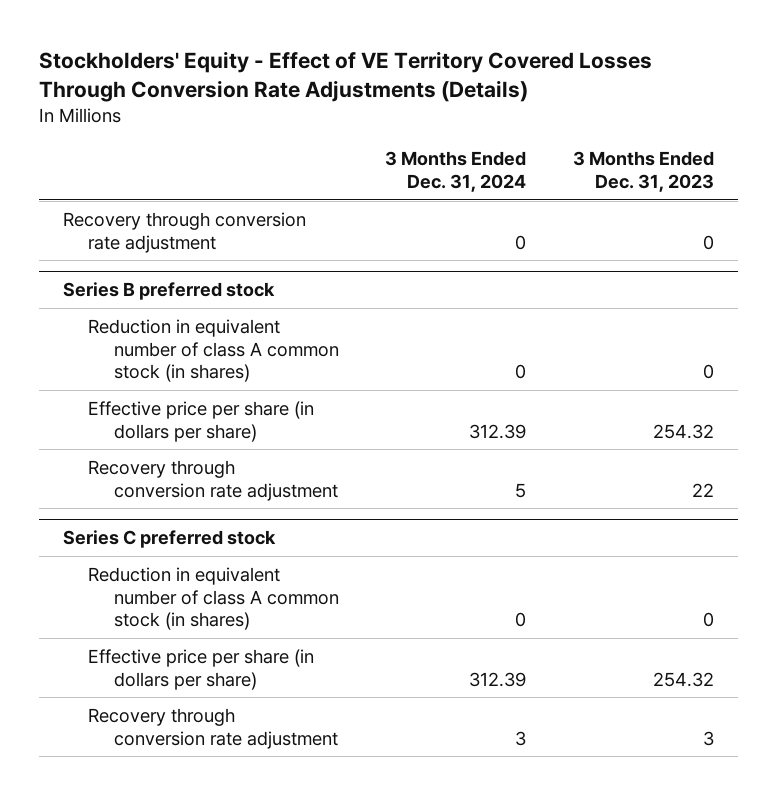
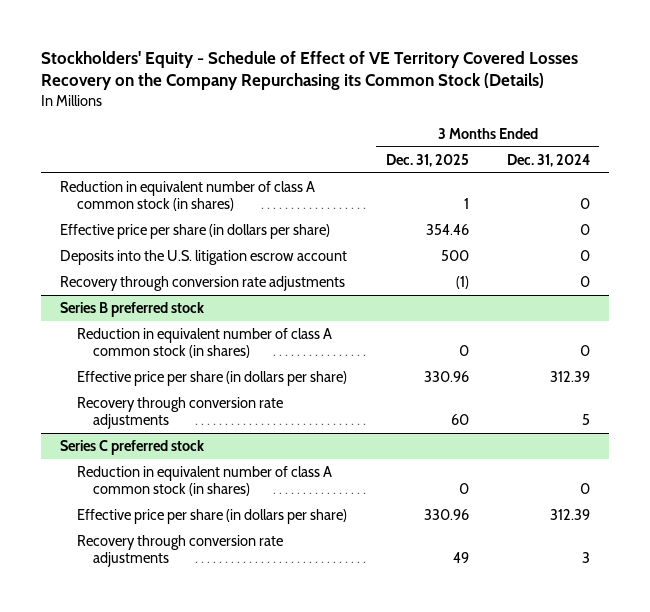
[39,51,653,103] Stockholders' Equity - Effect of VE Territory Covered Losses Through Conversion Rate Adjustments (Details) -> [41,50,579,91] Stockholders' Equity - Schedule of Effect of VE Territory Covered Losses Recovery on the Company Repurchasing its Common Stock (Details)
[573,151,715,193] 3 Months Ended Dec. 31, 2023 -> none
none -> [385,153,469,167] Dec. 31, 2025
none -> [60,181,316,212] Reduction in equivalent number of class A common stock (in shares)
none -> [60,224,331,240] Effective price per share (in dollars per share)
none -> [60,250,348,266] Deposits into the U.S. litigation escrow account
[62,211,306,253] Recovery through conversion rate adjustment -> [60,276,346,292] Recovery through conversion rate adjustments
[88,459,338,501] Recovery through conversion rate adjustment -> [76,397,283,430] Recovery through conversion rate adjustments
[88,707,338,749] Recovery through conversion rate adjustment -> [76,535,283,568] Recovery through conversion rate adjustments

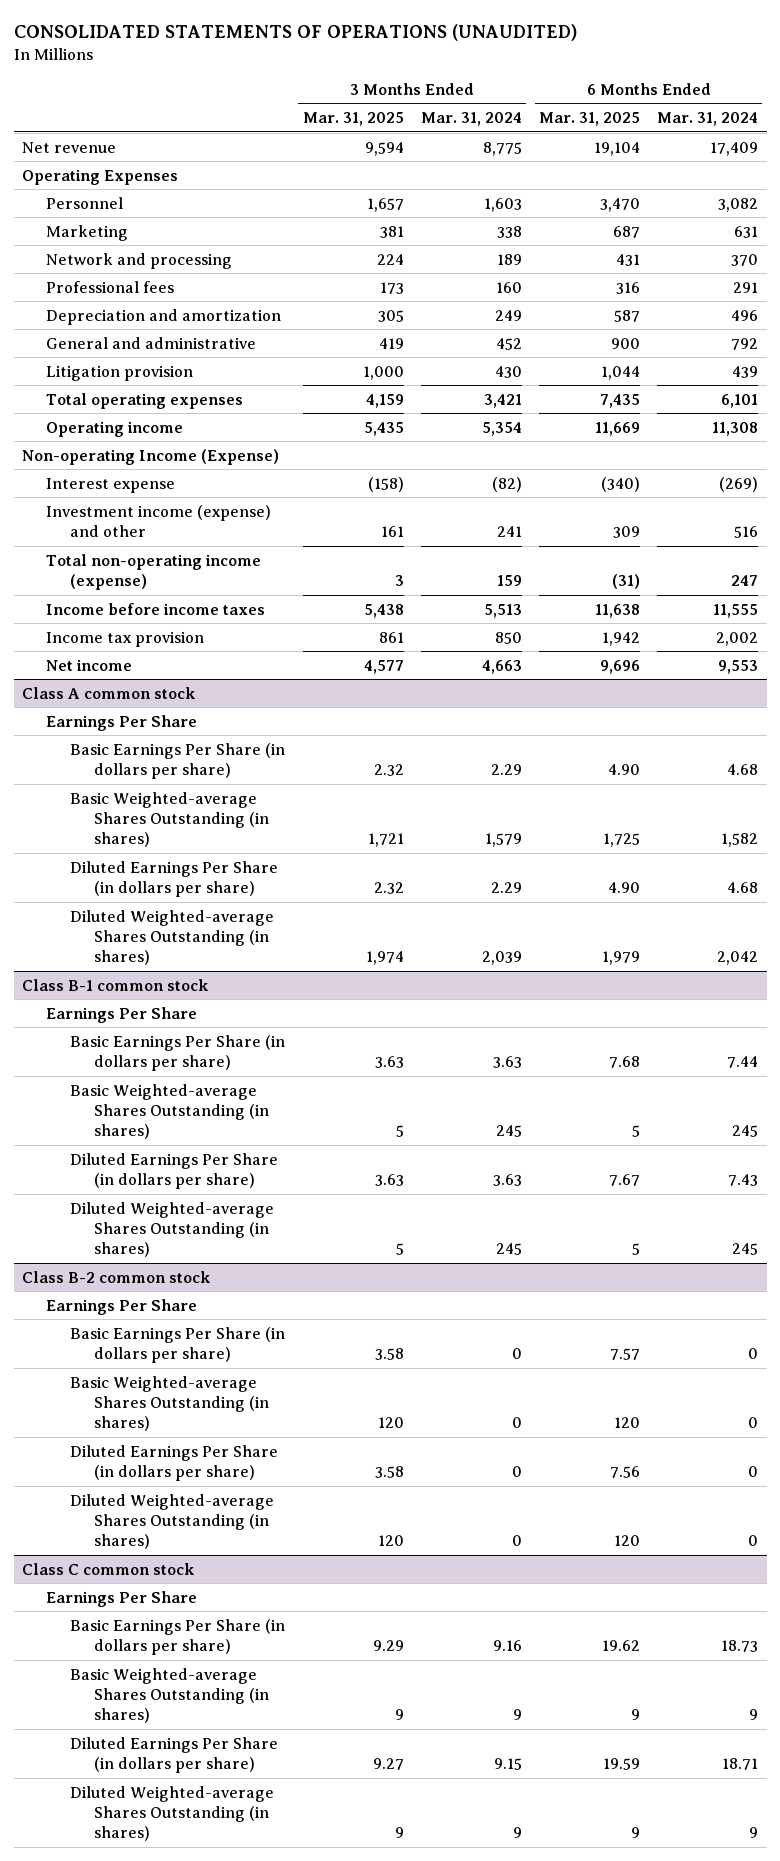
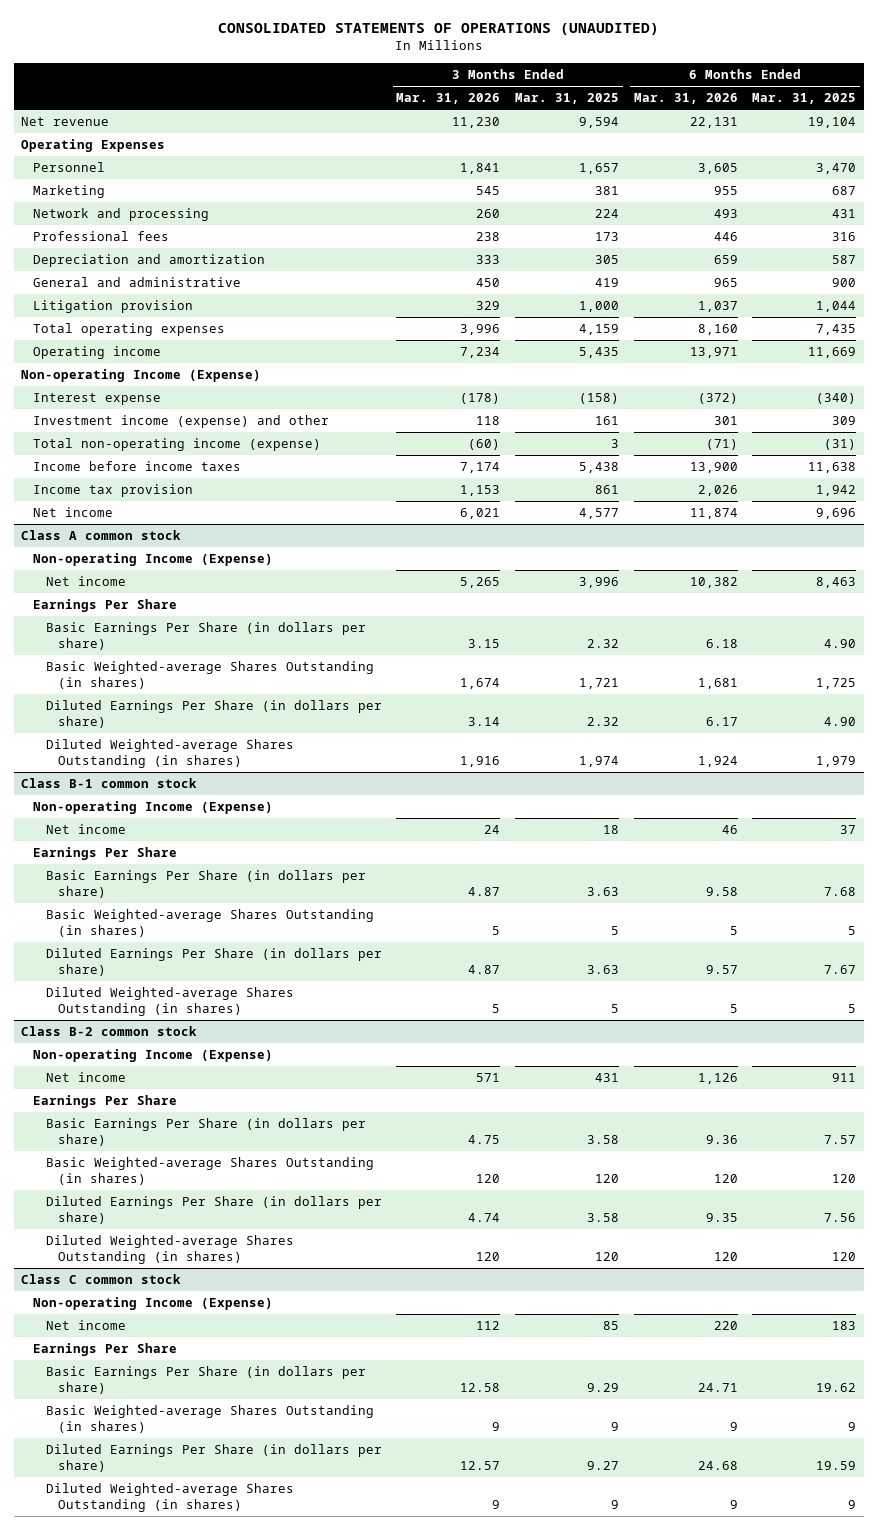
[420,112,522,127] Mar. 31, 2024 -> none
[657,112,759,127] Mar. 31, 2024 -> none
none -> [396,93,501,105] Mar. 31, 2026
none -> [633,93,738,105] Mar. 31, 2026
none -> [33,553,274,567] Non-operating Income (Expense)
none -> [45,576,126,587] Net income
none -> [33,801,274,815] Non-operating Income (Expense)
none -> [45,824,126,835] Net income
none -> [33,1049,274,1063] Non-operating Income (Expense)
none -> [45,1072,126,1083] Net income
none -> [33,1297,274,1311] Non-operating Income (Expense)
none -> [45,1320,126,1331] Net income

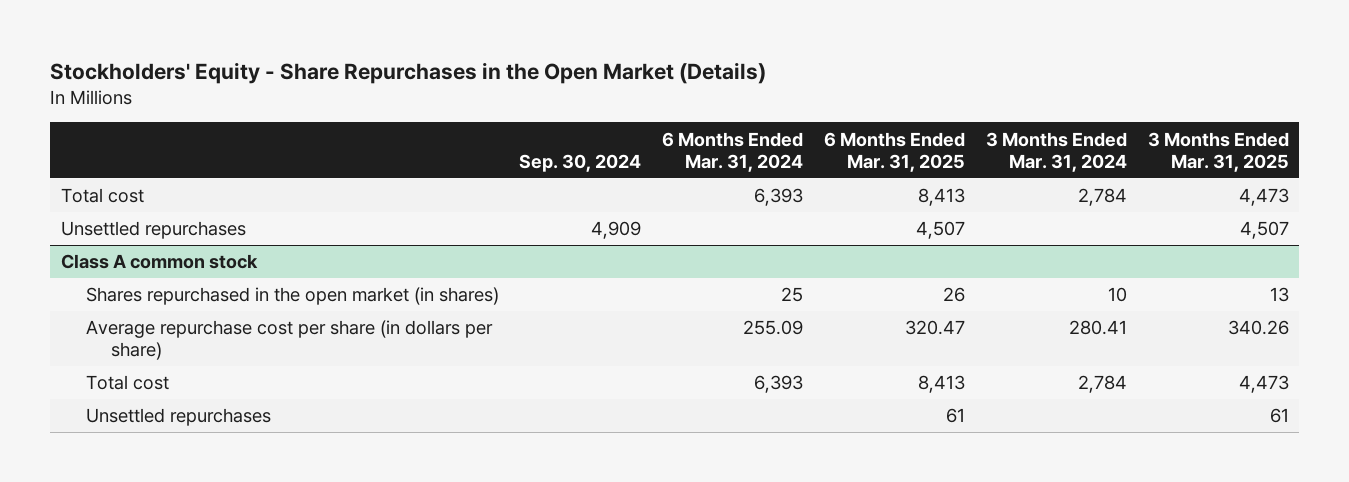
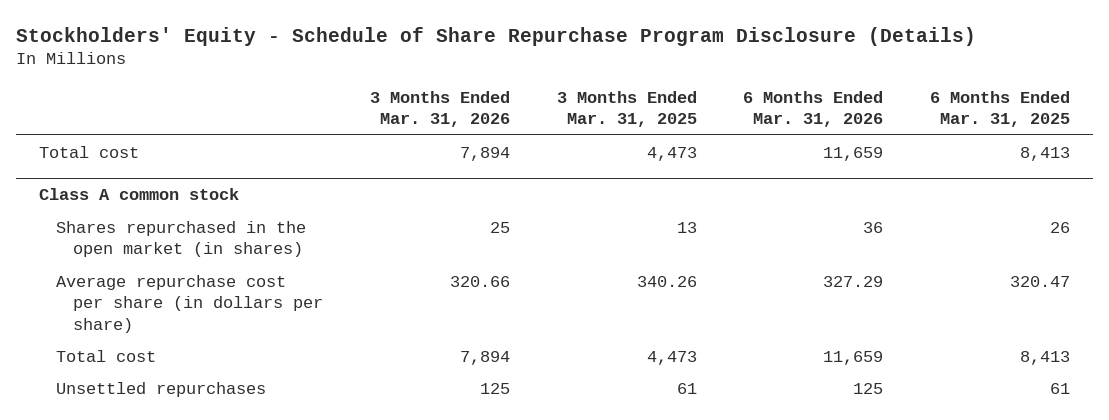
[50,61,767,84] Stockholders' Equity - Share Repurchases in the Open Market (Details) -> [15,26,976,46] Stockholders' Equity - Schedule of Share Repurchase Program Disclosure (Details)
[519,153,642,172] Sep. 30, 2024 -> none
[662,131,804,172] 6 Months Ended Mar. 31, 2024 -> none
[985,131,1127,172] 3 Months Ended Mar. 31, 2024 -> none
none -> [369,90,510,128] 3 Months Ended Mar. 31, 2026
none -> [743,90,884,128] 6 Months Ended Mar. 31, 2026
[60,221,246,240] Unsettled repurchases -> none

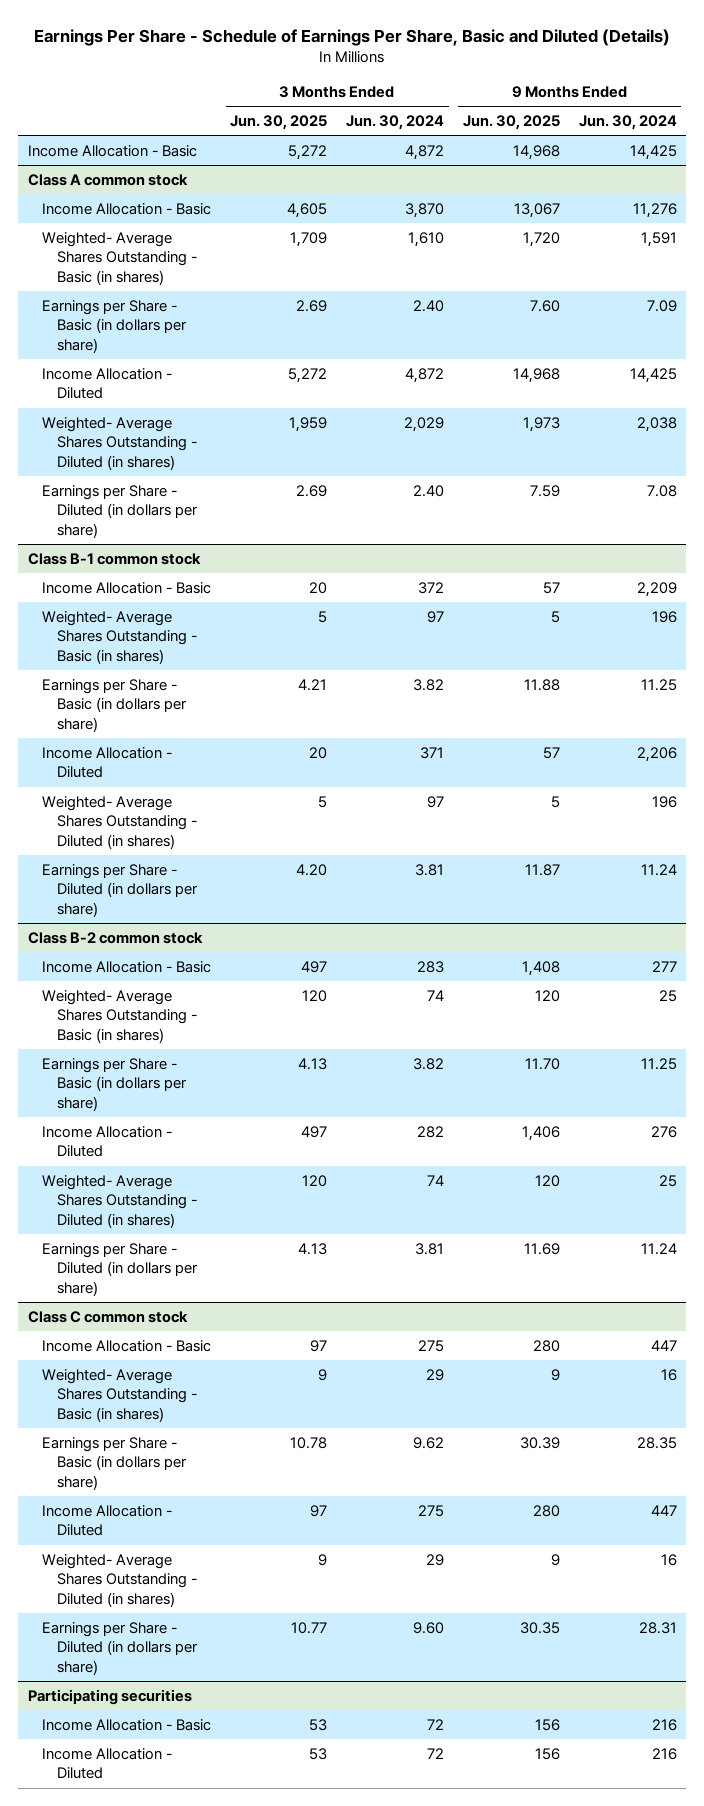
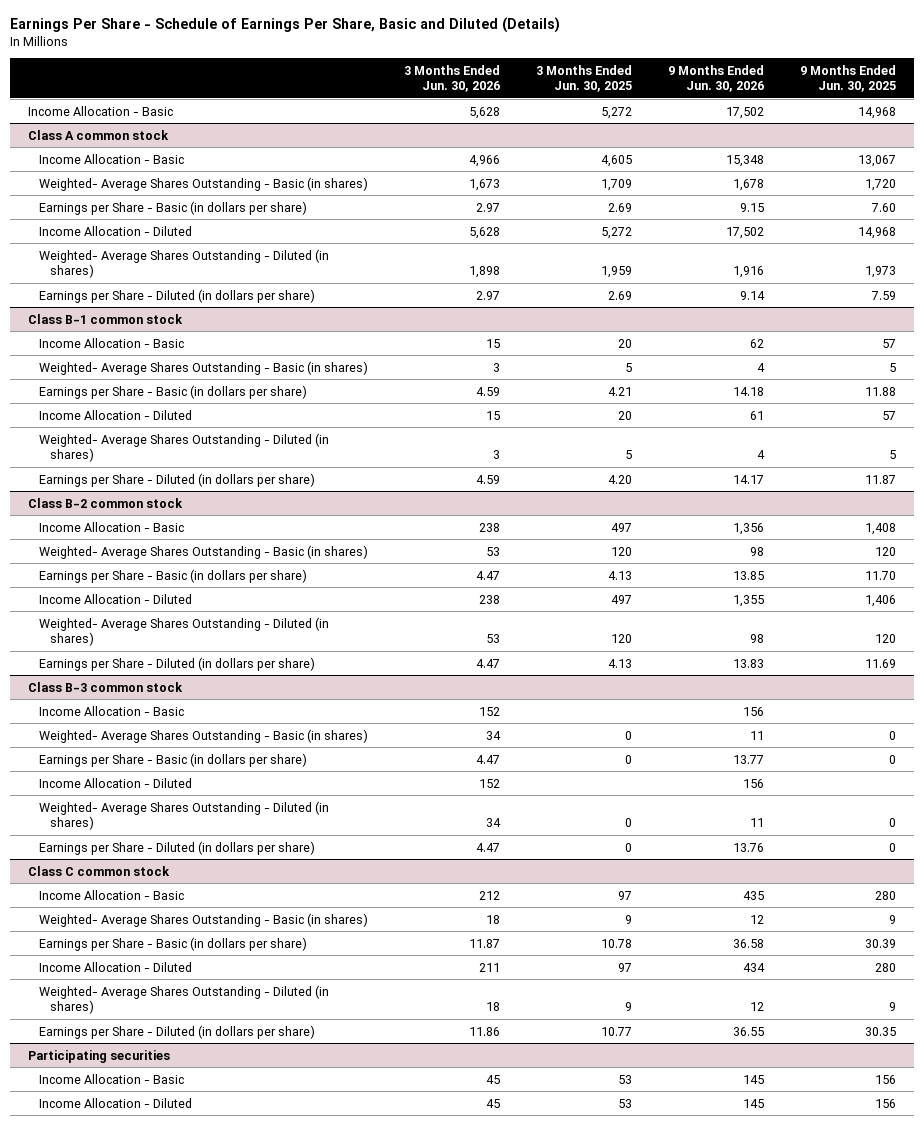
[346,114,445,130] Jun. 30, 2024 -> none
[578,114,677,130] Jun. 30, 2024 -> none
none -> [404,64,501,93] 3 Months Ended Jun. 30, 2026
none -> [668,64,765,93] 9 Months Ended Jun. 30, 2026
none -> [27,681,183,692] Class B-3 common stock
none -> [39,705,185,716] Income Allocation - Basic
none -> [39,728,369,743] Weighted- Average Shares Outstanding - Basic (in shares)
none -> [39,752,308,767] Earnings per Share - Basic (in dollars per share)
none -> [39,777,193,788] Income Allocation - Diluted
none -> [39,800,330,830] Weighted- Average Shares Outstanding - Diluted (in shares)
none -> [39,840,316,855] Earnings per Share - Diluted (in dollars per share)

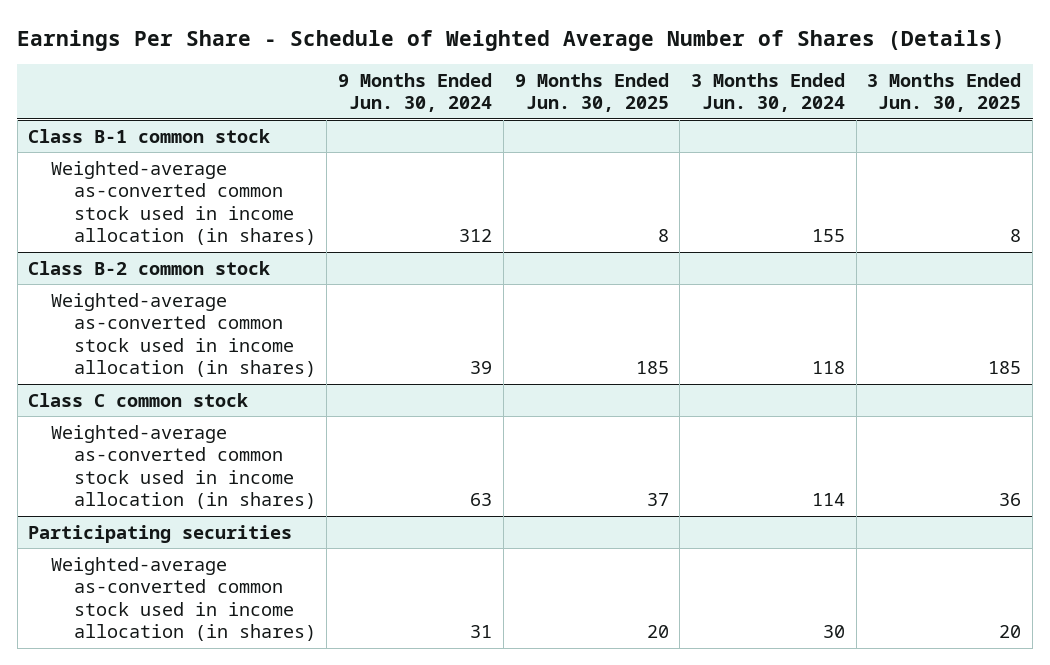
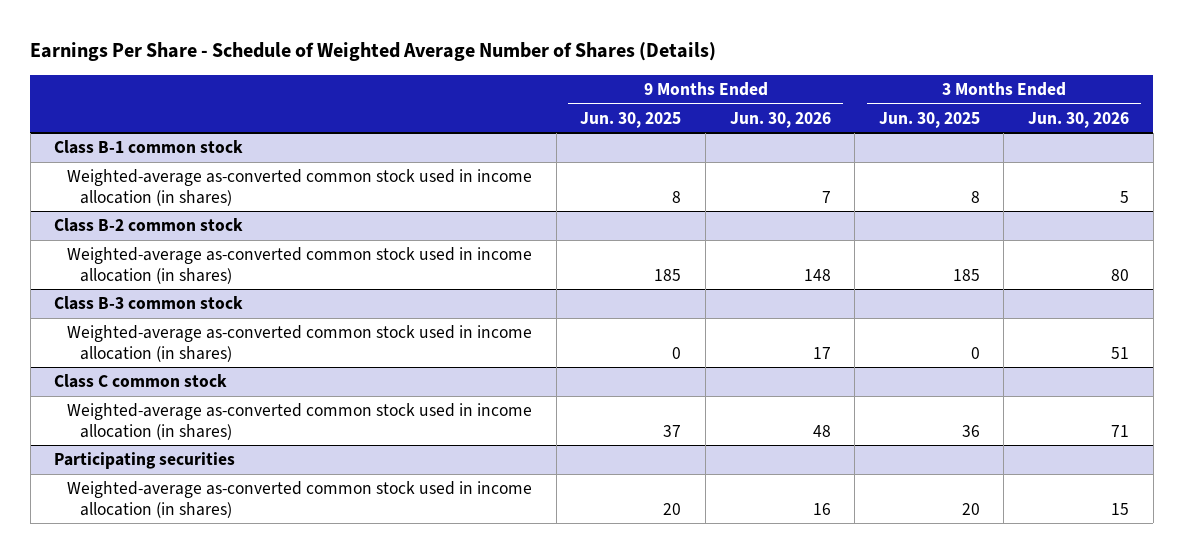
[338,72,493,113] 9 Months Ended Jun. 30, 2024 -> none
[691,72,846,113] 3 Months Ended Jun. 30, 2024 -> none
none -> [729,111,831,128] Jun. 30, 2026
none -> [1028,111,1130,128] Jun. 30, 2026
none -> [54,296,244,311] Class B-3 common stock
none -> [67,325,533,362] Weighted-average as-converted common stock used in income allocation (in shares)

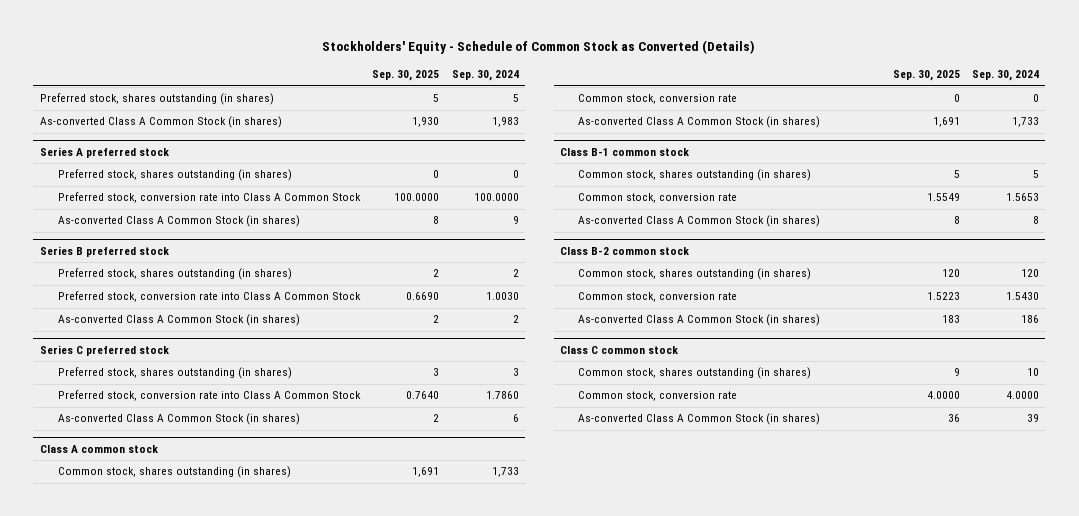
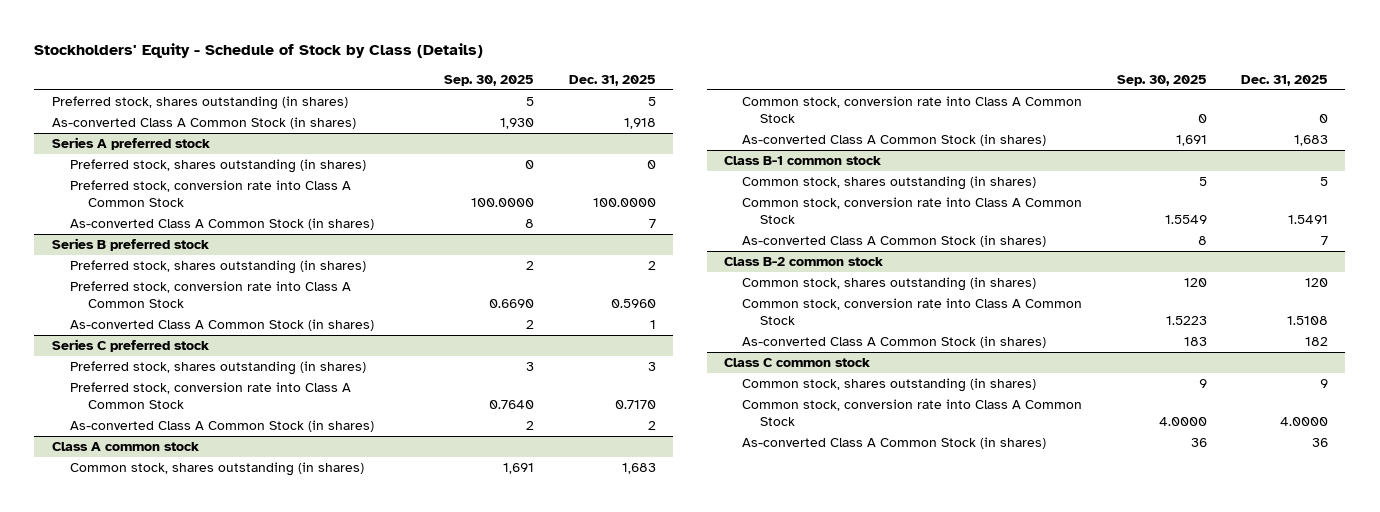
[322,40,756,55] Stockholders' Equity - Schedule of Common Stock as Converted (Details) -> [34,43,484,59] Stockholders' Equity - Schedule of Stock by Class (Details)
[451,70,519,82] Sep. 30, 2024 -> none
none -> [568,74,656,86] Dec. 31, 2025
[578,94,738,105] Common stock, conversion rate -> [741,96,1082,124] Common stock, conversion rate into Class A Common Stock
[578,193,738,204] Common stock, conversion rate -> [741,197,1082,225] Common stock, conversion rate into Class A Common Stock
[578,292,738,303] Common stock, conversion rate -> [741,298,1082,326] Common stock, conversion rate into Class A Common Stock
[578,391,738,402] Common stock, conversion rate -> [741,399,1082,427] Common stock, conversion rate into Class A Common Stock

